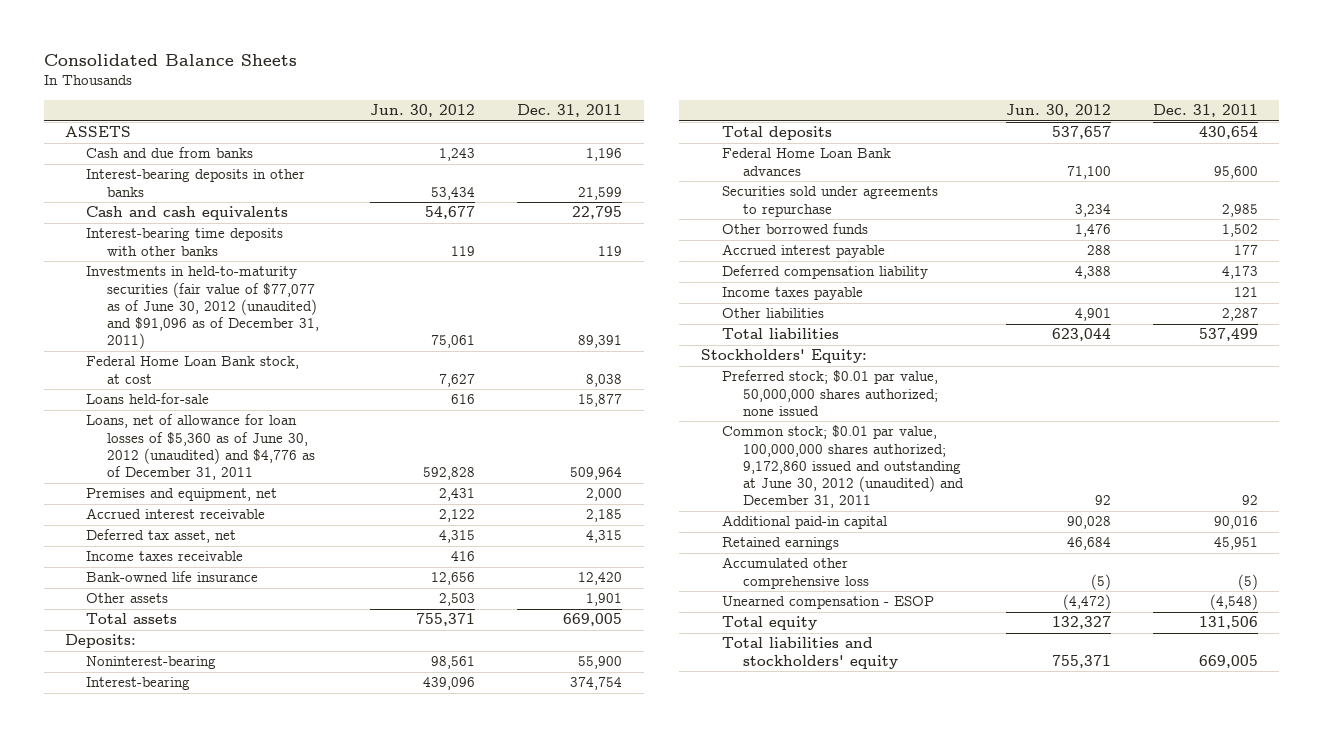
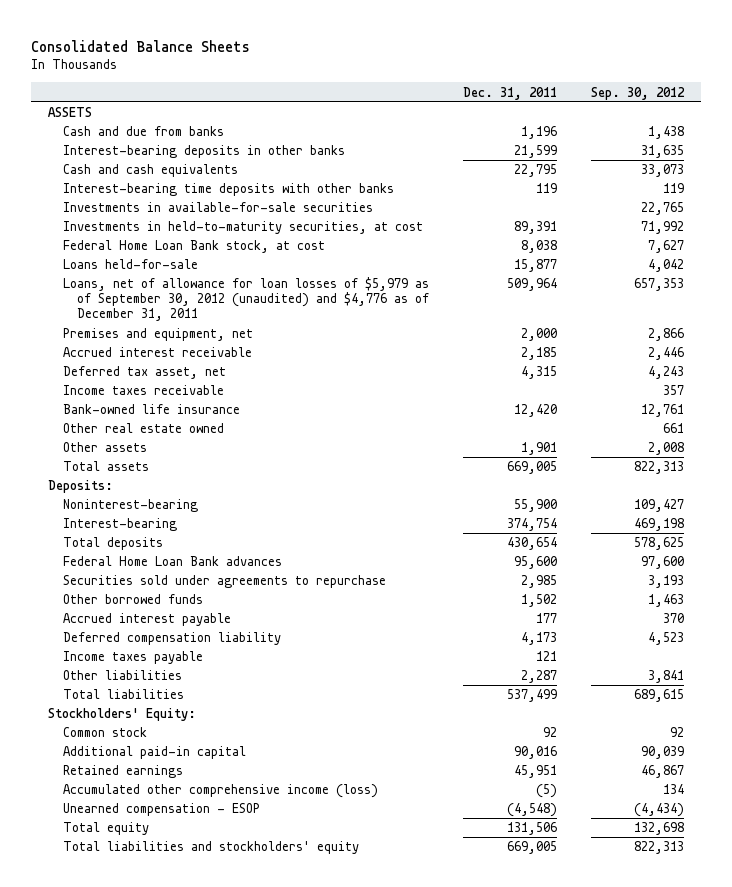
[369,104,475,118] Jun. 30, 2012 -> none
none -> [590,86,685,100] Sep. 30, 2012
none -> [62,202,373,213] Investments in available-for-sale securities
[85,266,320,350] Investments in held-to-maturity securities (fair value of $77,077 as of June 30, 2012 (unaudited) and $91,096 as of December 31, 2011) -> [62,221,423,235] Investments in held-to-maturity securities, at cost
[85,414,316,481] Loans, net of allowance for loan losses of $5,360 as of June 30, 2012 (unaudited) and $4,776 as of December 31, 2011 -> [62,277,429,322] Loans, net of allowance for loan losses of $5,979 as of September 30, 2012 (unaudited) and $4,776 as of December 31, 2011
none -> [62,423,224,434] Other real estate owned
[721,370,938,416] Preferred stock; $0.01 par value, 50,000,000 shares authorized; none issued -> none
[721,425,964,509] Common stock; $0.01 par value, 100,000,000 shares authorized; 9,172,860 issued and outstanding at June 30, 2012 (unaudited) and December 31, 2011 -> [62,727,147,738] Common stock
[721,557,869,589] Accumulated other comprehensive loss -> [62,784,378,799] Accumulated other comprehensive income (loss)

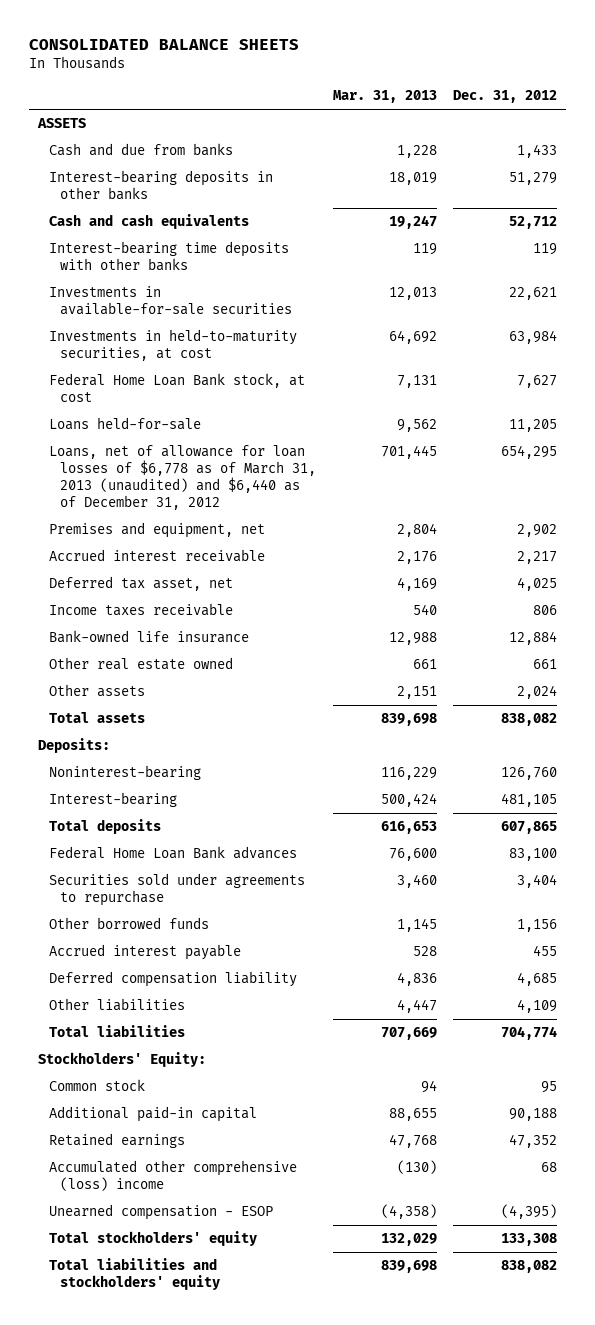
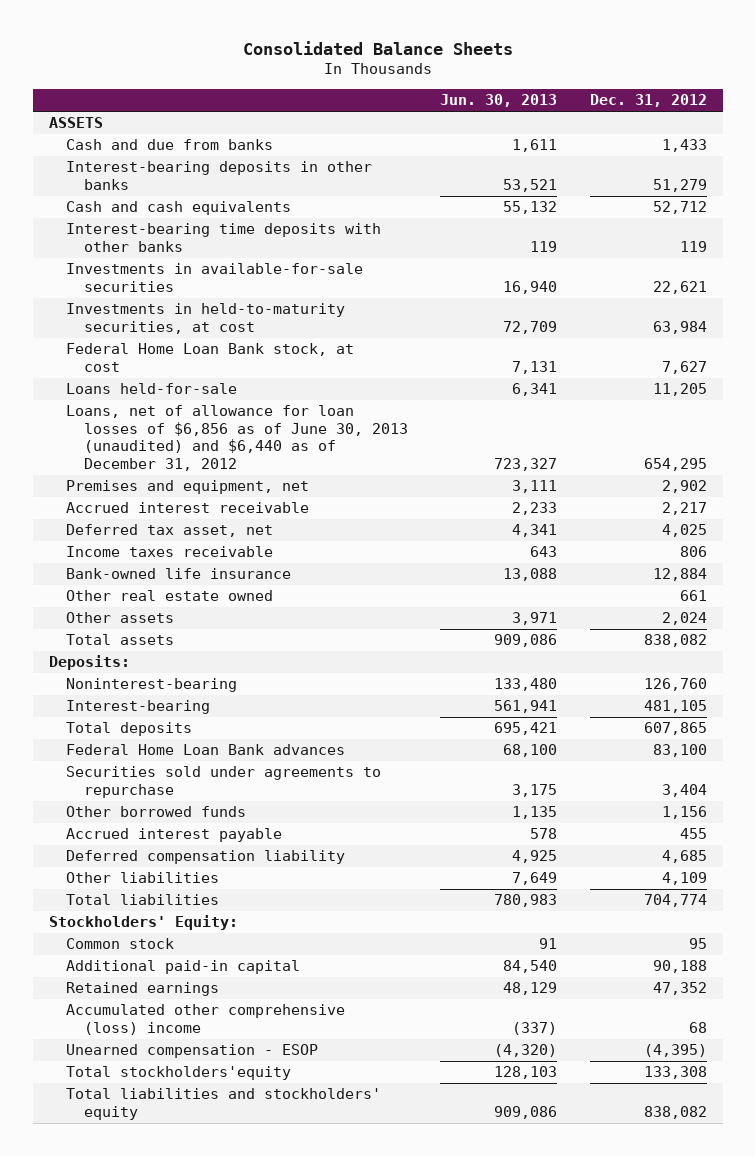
[29,39,300,51] CONSOLIDATED BALANCE SHEETS -> [242,40,513,55] Consolidated Balance Sheets
[332,90,437,104] Mar. 31, 2013 -> none
none -> [440,94,558,108] Jun. 30, 2013
[48,445,316,510] Loans, net of allowance for loan losses of $6,778 as of March 31, 2013 (unaudited) and $6,440 as of December 31, 2012 -> [66,405,409,471] Loans, net of allowance for loan losses of $6,856 as of June 30, 2013 (unaudited) and $6,440 as of December 31, 2012
[48,1231,257,1247] Total stockholders' equity -> [66,1066,292,1081] Total stockholders'equity

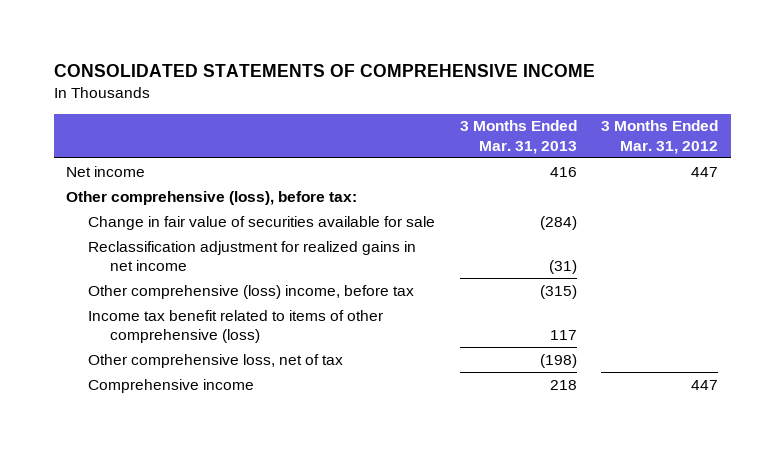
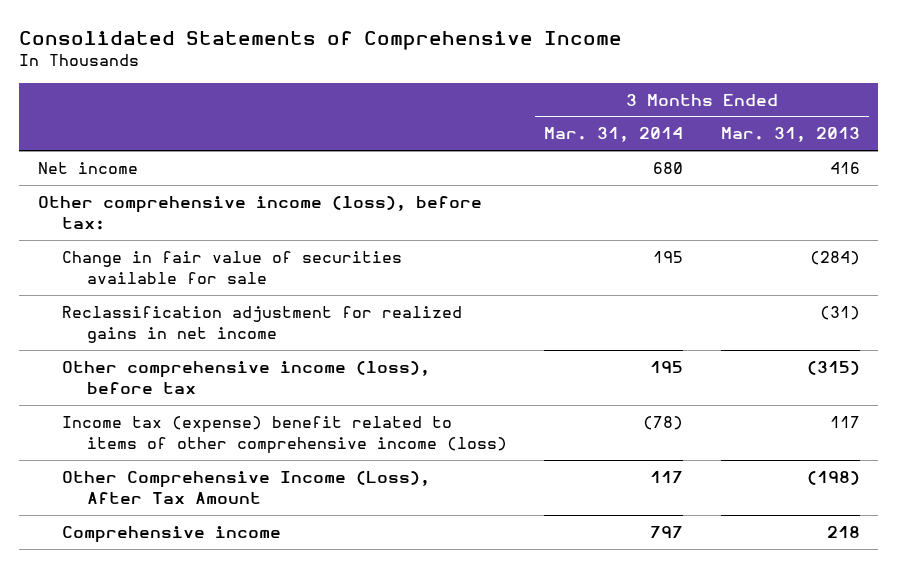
[53,64,595,78] CONSOLIDATED STATEMENTS OF COMPREHENSIVE INCOME -> [19,30,623,50] Consolidated Statements of Comprehensive Income
[601,120,719,154] 3 Months Ended Mar. 31, 2012 -> none
none -> [544,127,684,143] Mar. 31, 2014
[66,190,358,205] Other comprehensive (loss), before tax: -> [38,196,483,230] Other comprehensive income (loss), before tax:
[87,284,414,299] Other comprehensive (loss) income, before tax -> [62,361,431,394] Other comprehensive income (loss), before tax
[87,309,383,344] Income tax benefit related to items of other comprehensive (loss) -> [62,416,507,454] Income tax (expense) benefit related to items of other comprehensive income (loss)
[87,353,343,368] Other comprehensive loss, net of tax -> [62,471,431,504] Other Comprehensive Income (Loss), After Tax Amount

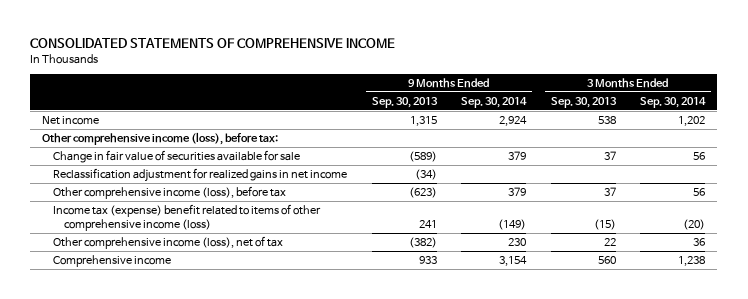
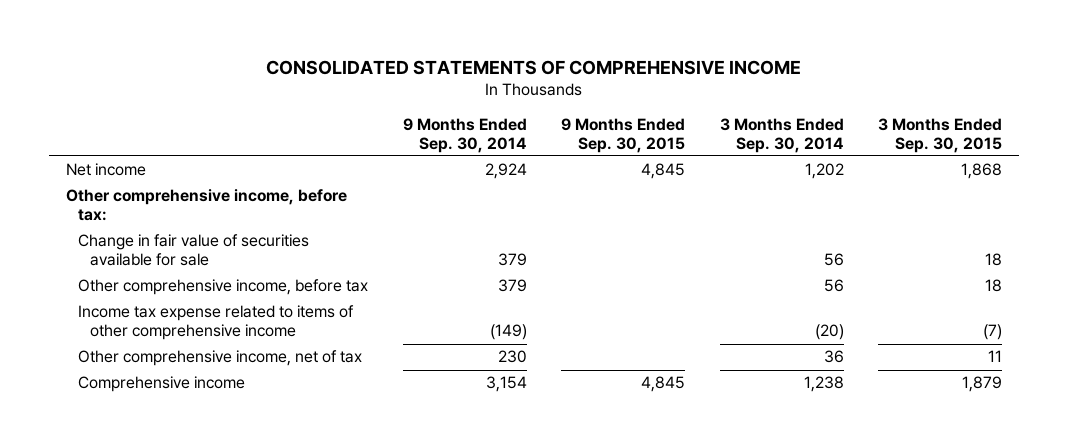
[371,96,438,108] Sep. 30, 2013 -> none
[550,96,617,108] Sep. 30, 2013 -> none
none -> [561,117,686,153] 9 Months Ended Sep. 30, 2015
none -> [878,117,1003,153] 3 Months Ended Sep. 30, 2015
[42,131,279,145] Other comprehensive income (loss), before tax: -> [65,189,347,222] Other comprehensive income, before tax:
[53,167,348,182] Reclassification adjustment for realized gains in net income -> none
[53,185,287,199] Other comprehensive income (loss), before tax -> [78,279,369,296] Other comprehensive income, before tax
[53,203,322,232] Income tax (expense) benefit related to items of other comprehensive income (loss) -> [78,305,355,341] Income tax expense related to items of other comprehensive income
[53,235,284,249] Other comprehensive income (loss), net of tax -> [78,350,363,367] Other comprehensive income, net of tax

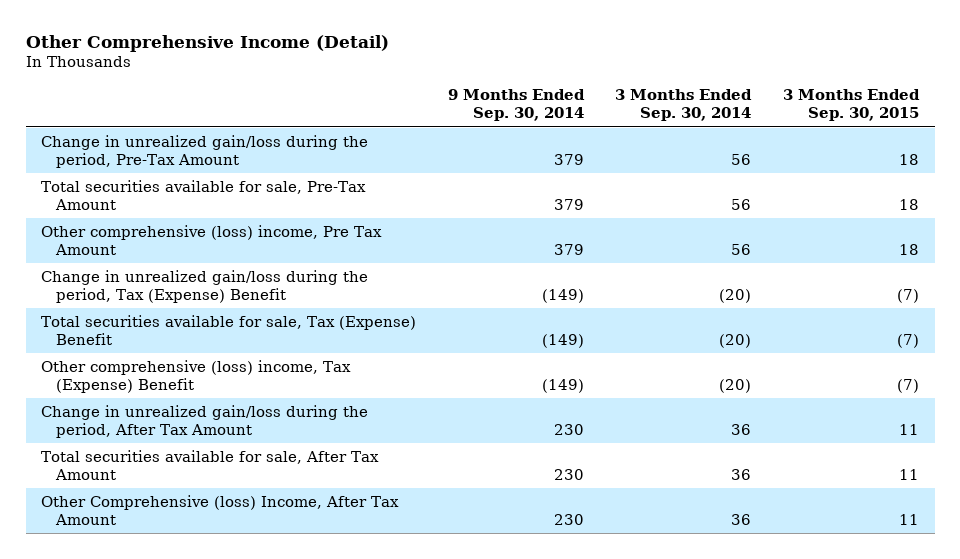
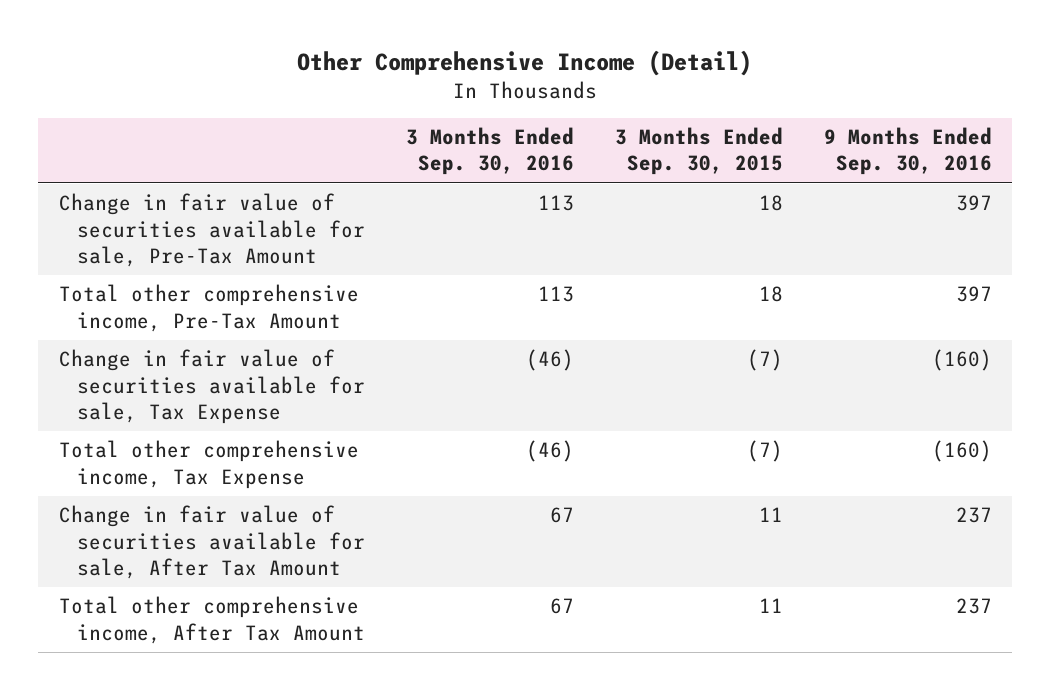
[447,89,585,121] 9 Months Ended Sep. 30, 2014 -> none
[615,89,753,121] 3 Months Ended Sep. 30, 2014 -> none
none -> [405,127,574,176] 3 Months Ended Sep. 30, 2016
none -> [823,127,992,176] 9 Months Ended Sep. 30, 2016
[41,180,367,210] Total securities available for sale, Pre-Tax Amount -> none
[41,315,417,345] Total securities available for sale, Tax (Expense) Benefit -> none
[41,450,380,480] Total securities available for sale, After Tax Amount -> none
[41,135,369,168] Change in unrealized gain/loss during the period, Pre-Tax Amount -> [58,193,365,267] Change in fair value of securities available for sale, Pre-Tax Amount
[41,225,383,255] Other comprehensive (loss) income, Pre Tax Amount -> [58,284,359,332] Total other comprehensive income, Pre-Tax Amount
[41,270,369,303] Change in unrealized gain/loss during the period, Tax (Expense) Benefit -> [58,349,365,424] Change in fair value of securities available for sale, Tax Expense
[41,360,352,393] Other comprehensive (loss) income, Tax (Expense) Benefit -> [58,440,359,489] Total other comprehensive income, Tax Expense
[41,405,369,438] Change in unrealized gain/loss during the period, After Tax Amount -> [58,505,365,579] Change in fair value of securities available for sale, After Tax Amount
[41,495,400,525] Other Comprehensive (loss) Income, After Tax Amount -> [58,596,365,644] Total other comprehensive income, After Tax Amount

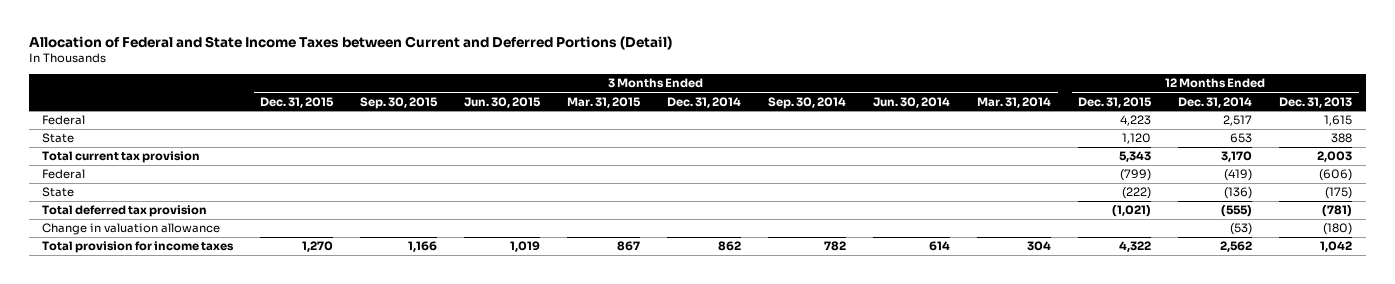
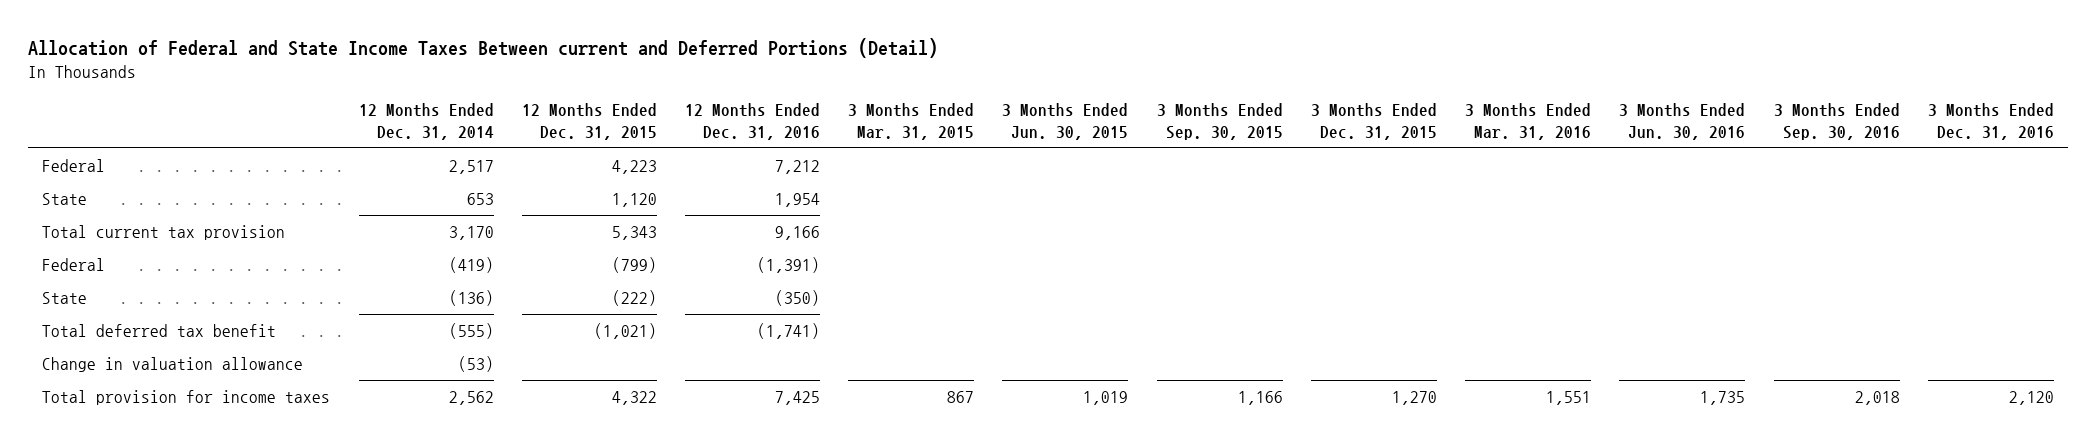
[28,35,672,50] Allocation of Federal and State Income Taxes between Current and Deferred Portions (Detail) -> [28,38,939,59] Allocation of Federal and State Income Taxes Between current and Deferred Portions (Detail)
[667,96,742,108] Dec. 31, 2014 -> none
[768,96,847,109] Sep. 30, 2014 -> none
[873,96,951,108] Jun. 30, 2014 -> none
[977,96,1052,108] Mar. 31, 2014 -> none
[1279,96,1353,108] Dec. 31, 2013 -> none
none -> [684,103,820,140] 12 Months Ended Dec. 31, 2016
none -> [1465,103,1592,140] 3 Months Ended Mar. 31, 2016
none -> [1619,103,1746,140] 3 Months Ended Jun. 30, 2016
none -> [1773,103,1900,140] 3 Months Ended Sep. 30, 2016
none -> [1927,103,2054,140] 3 Months Ended Dec. 31, 2016
[42,205,208,218] Total deferred tax provision -> [42,323,277,337] Total deferred tax benefit

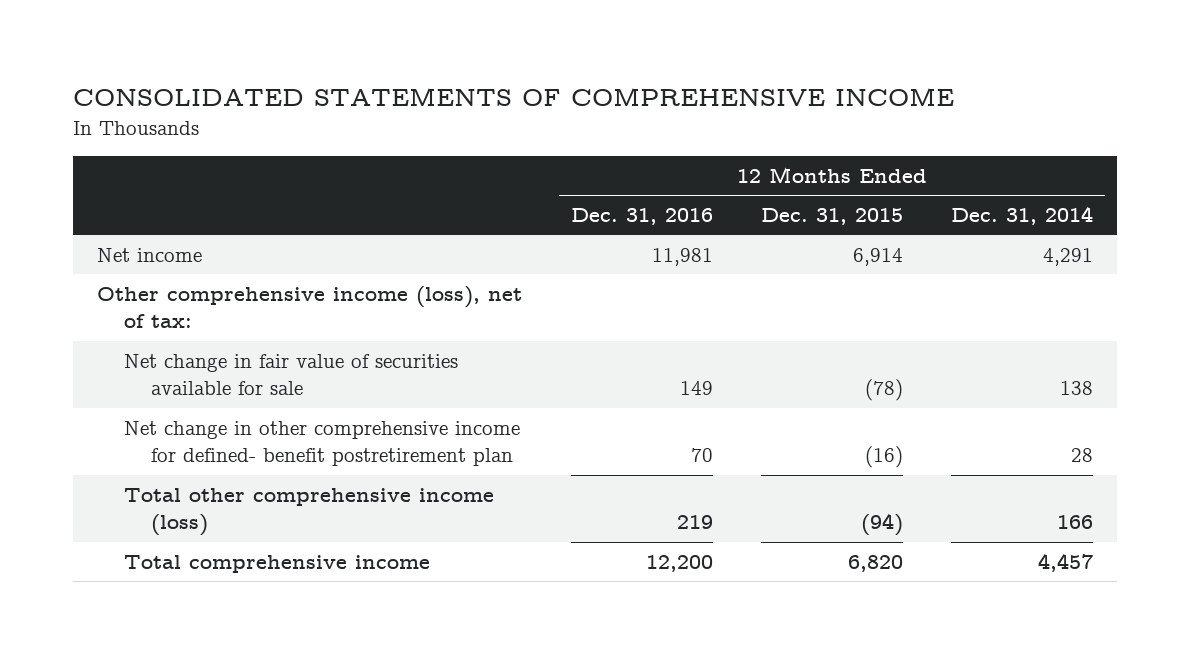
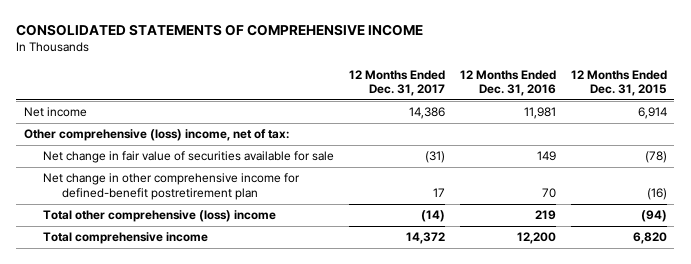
[950,206,1093,226] Dec. 31, 2014 -> none
none -> [348,69,445,97] 12 Months Ended Dec. 31, 2017
[97,285,523,329] Other comprehensive income (loss), net of tax: -> [23,129,289,142] Other comprehensive (loss) income, net of tax:
[124,420,521,467] Net change in other comprehensive income for defined- benefit postretirement plan -> [42,173,300,200] Net change in other comprehensive income for defined-benefit postretirement plan
[124,487,495,537] Total other comprehensive income (loss) -> [42,210,276,223] Total other comprehensive (loss) income

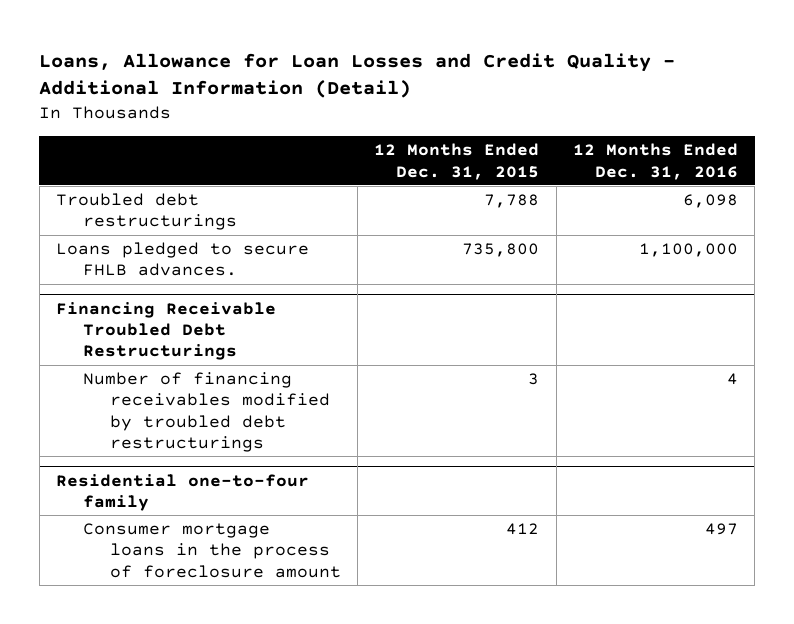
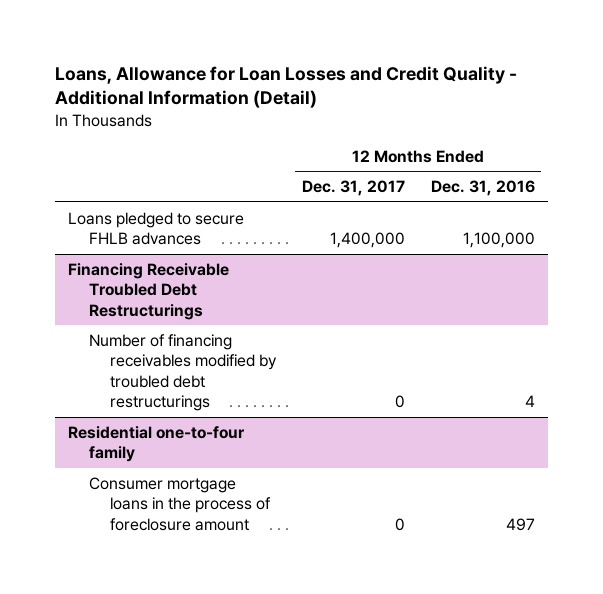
[374,143,540,180] 12 Months Ended Dec. 31, 2015 -> none
none -> [301,180,405,197] Dec. 31, 2017
[55,192,237,231] Troubled debt restructurings -> none
[55,241,309,277] Loans pledged to secure FHLB advances. -> [68,211,245,246] Loans pledged to secure FHLB advances

